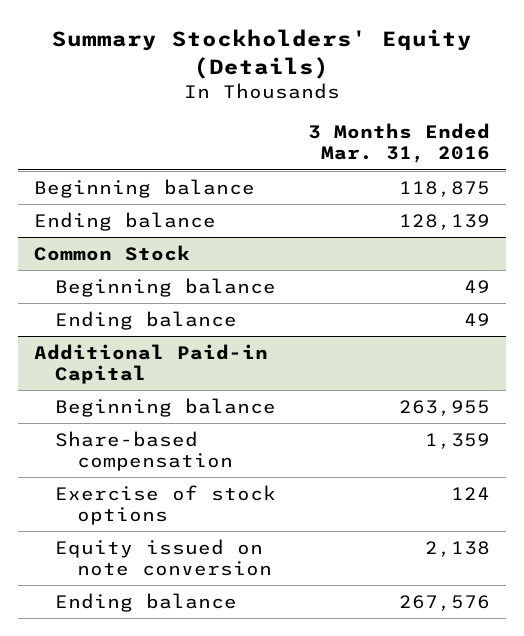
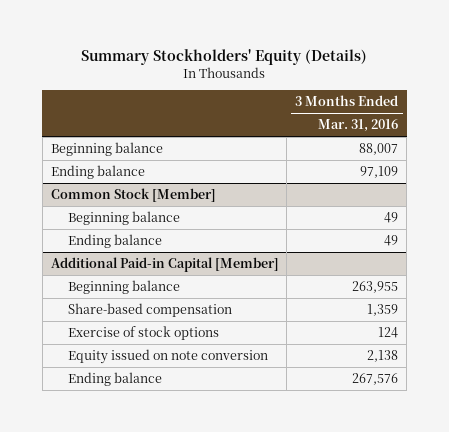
[399,180,491,197] 118,875 -> [359,142,399,155] 88,007
[399,213,491,230] 128,139 -> [360,165,399,178] 97,109
[34,244,191,261] Common Stock -> [50,187,216,202] Common Stock [Member]
[34,343,269,384] Additional Paid-in Capital -> [50,256,279,272] Additional Paid-in Capital [Member]

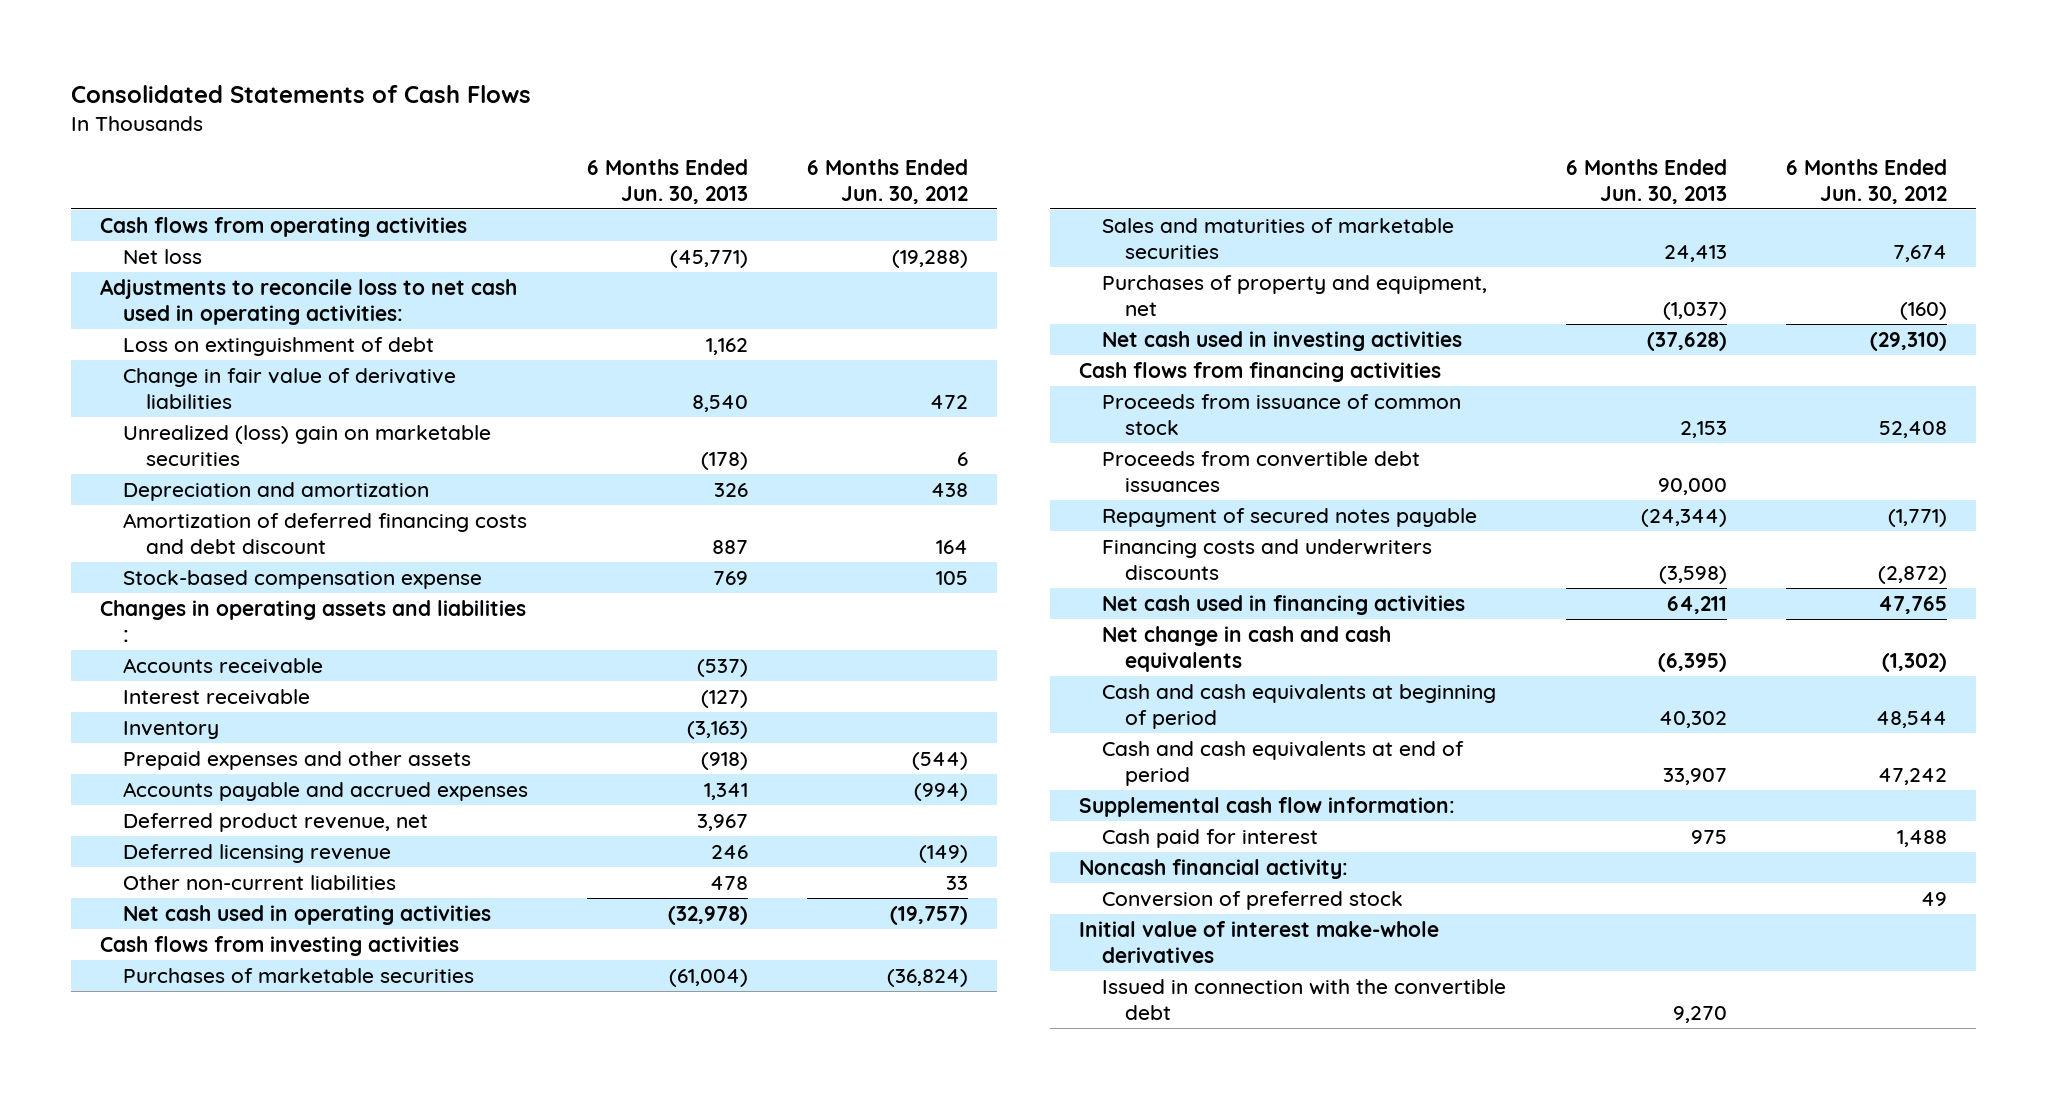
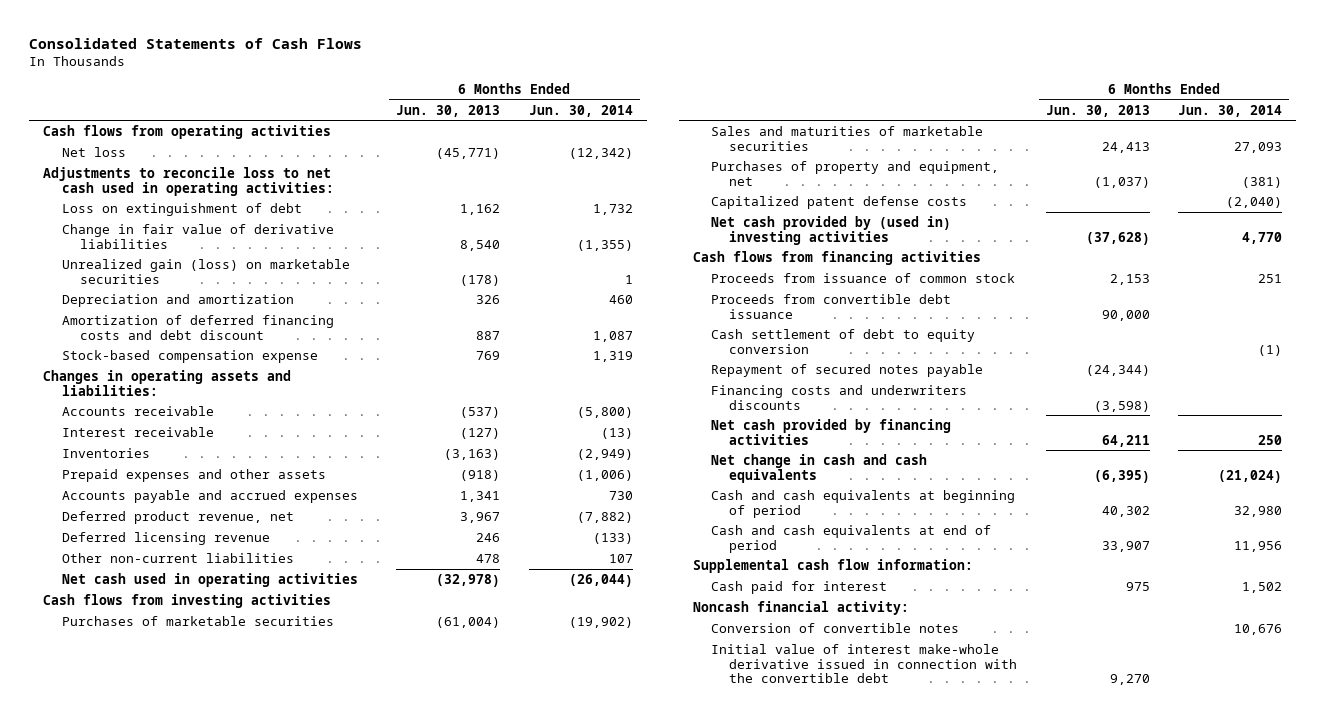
[807,159,969,204] 6 Months Ended Jun. 30, 2012 -> none
none -> [528,104,633,117] Jun. 30, 2014
[123,425,492,466] Unrealized (loss) gain on marketable securities -> [61,258,350,284] Unrealized gain (loss) on marketable securities
[100,600,527,642] Changes in operating assets and liabilities : -> [43,369,292,396] Changes in operating assets and liabilities:
[123,721,220,740] Inventory -> [61,447,150,458] Inventories
none -> [711,195,968,209] Capitalized patent defense costs
[1102,331,1463,352] Net cash used in investing activities -> [711,215,952,245] Net cash provided by (used in) investing activities
[1102,451,1421,492] Proceeds from convertible debt issuances -> [711,293,952,319] Proceeds from convertible debt issuance
none -> [711,328,976,354] Cash settlement of debt to equity conversion
[1102,595,1466,616] Net cash used in financing activities -> [711,418,952,445] Net cash provided by financing activities
[1102,891,1404,911] Conversion of preferred stock -> none
[1079,921,1440,963] Initial value of interest make-whole derivatives -> none
none -> [711,622,960,633] Conversion of convertible notes
[1102,979,1507,1020] Issued in connection with the convertible debt -> [711,643,1018,684] Initial value of interest make-whole derivative issued in connection with the convertible debt

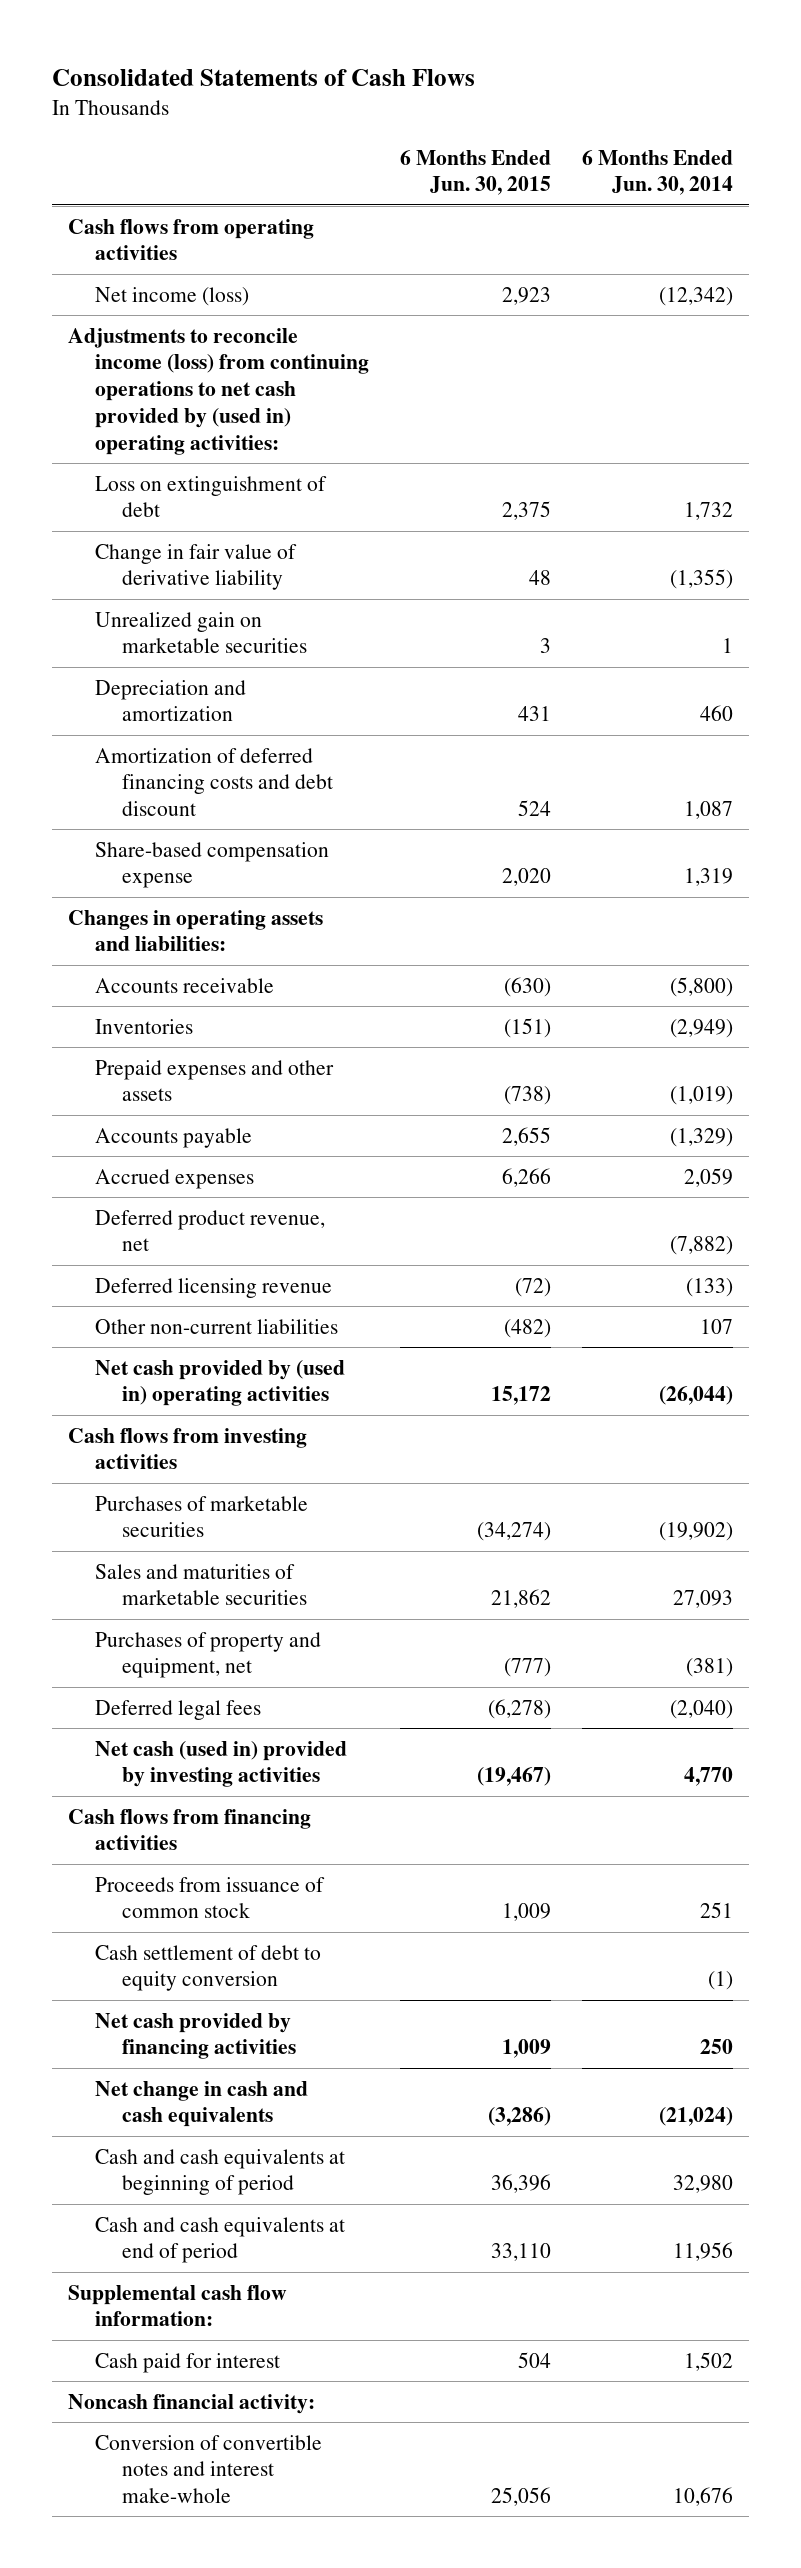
[396,104,501,117] Jun. 30, 2013 -> none
none -> [400,149,552,196] 6 Months Ended Jun. 30, 2015
[61,146,126,157] Net loss -> [94,286,249,306] Net income (loss)
[43,166,334,196] Adjustments to reconcile loss to net cash used in operating activities: -> [67,327,369,455] Adjustments to reconcile income (loss) from continuing operations to net cash provided by (used in) operating activities:
[61,223,334,249] Change in fair value of derivative liabilities -> [94,543,297,591] Change in fair value of derivative liability
[61,258,350,284] Unrealized gain (loss) on marketable securities -> [94,611,308,654] Unrealized gain on marketable securities
[61,349,318,363] Stock-based compensation expense -> [94,841,329,889] Share-based compensation expense
[61,426,214,437] Interest receivable -> none
[61,489,358,503] Accounts payable and accrued expenses -> none
[576,469,633,481] (1,006) -> [670,1086,734,1106] (1,019)
none -> [94,1127,252,1148] Accounts payable
none -> [94,1168,254,1189] Accrued expenses
[61,572,358,587] Net cash used in operating activities -> [94,1359,345,1407] Net cash provided by (used in) operating activities
[711,195,968,209] Capitalized patent defense costs -> [94,1699,261,1720] Deferred legal fees
[711,215,952,245] Net cash provided by (used in) investing activities -> [94,1740,347,1788] Net cash (used in) provided by investing activities
[711,293,952,319] Proceeds from convertible debt issuance -> none
[711,363,984,377] Repayment of secured notes payable -> none
[711,384,968,410] Financing costs and underwriters discounts -> none
[711,643,1018,684] Initial value of interest make-whole derivative issued in connection with the convertible debt -> none
[711,622,960,633] Conversion of convertible notes -> [94,2434,322,2504] Conversion of convertible notes and interest make-whole

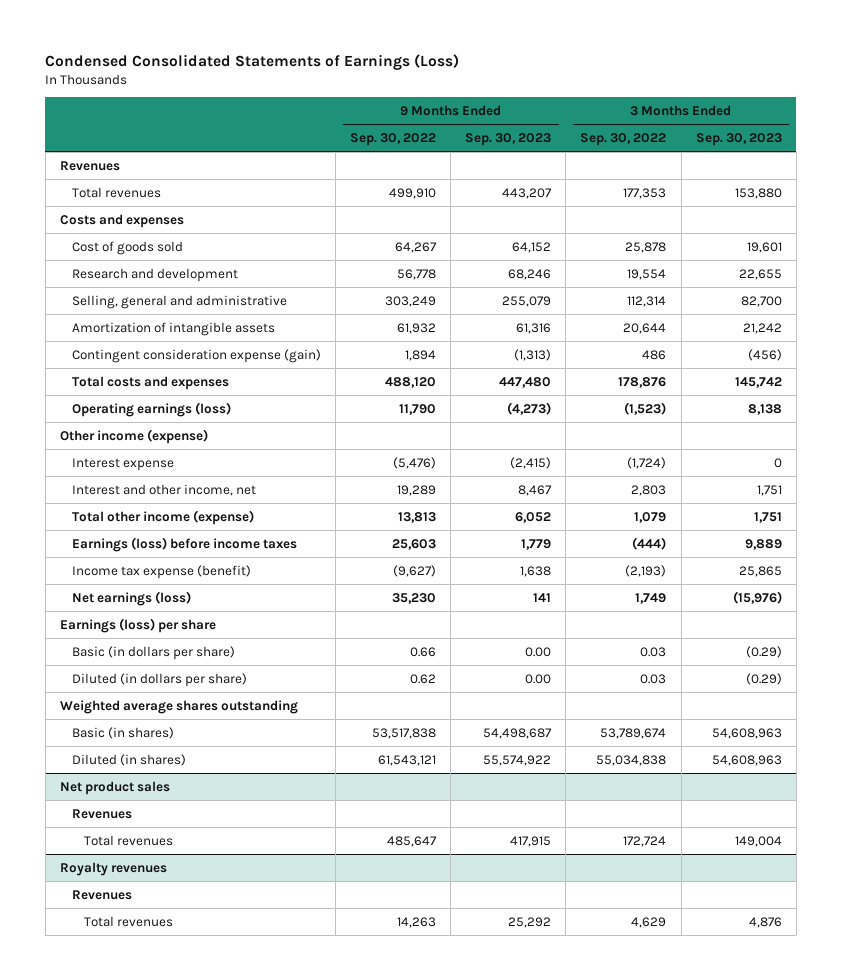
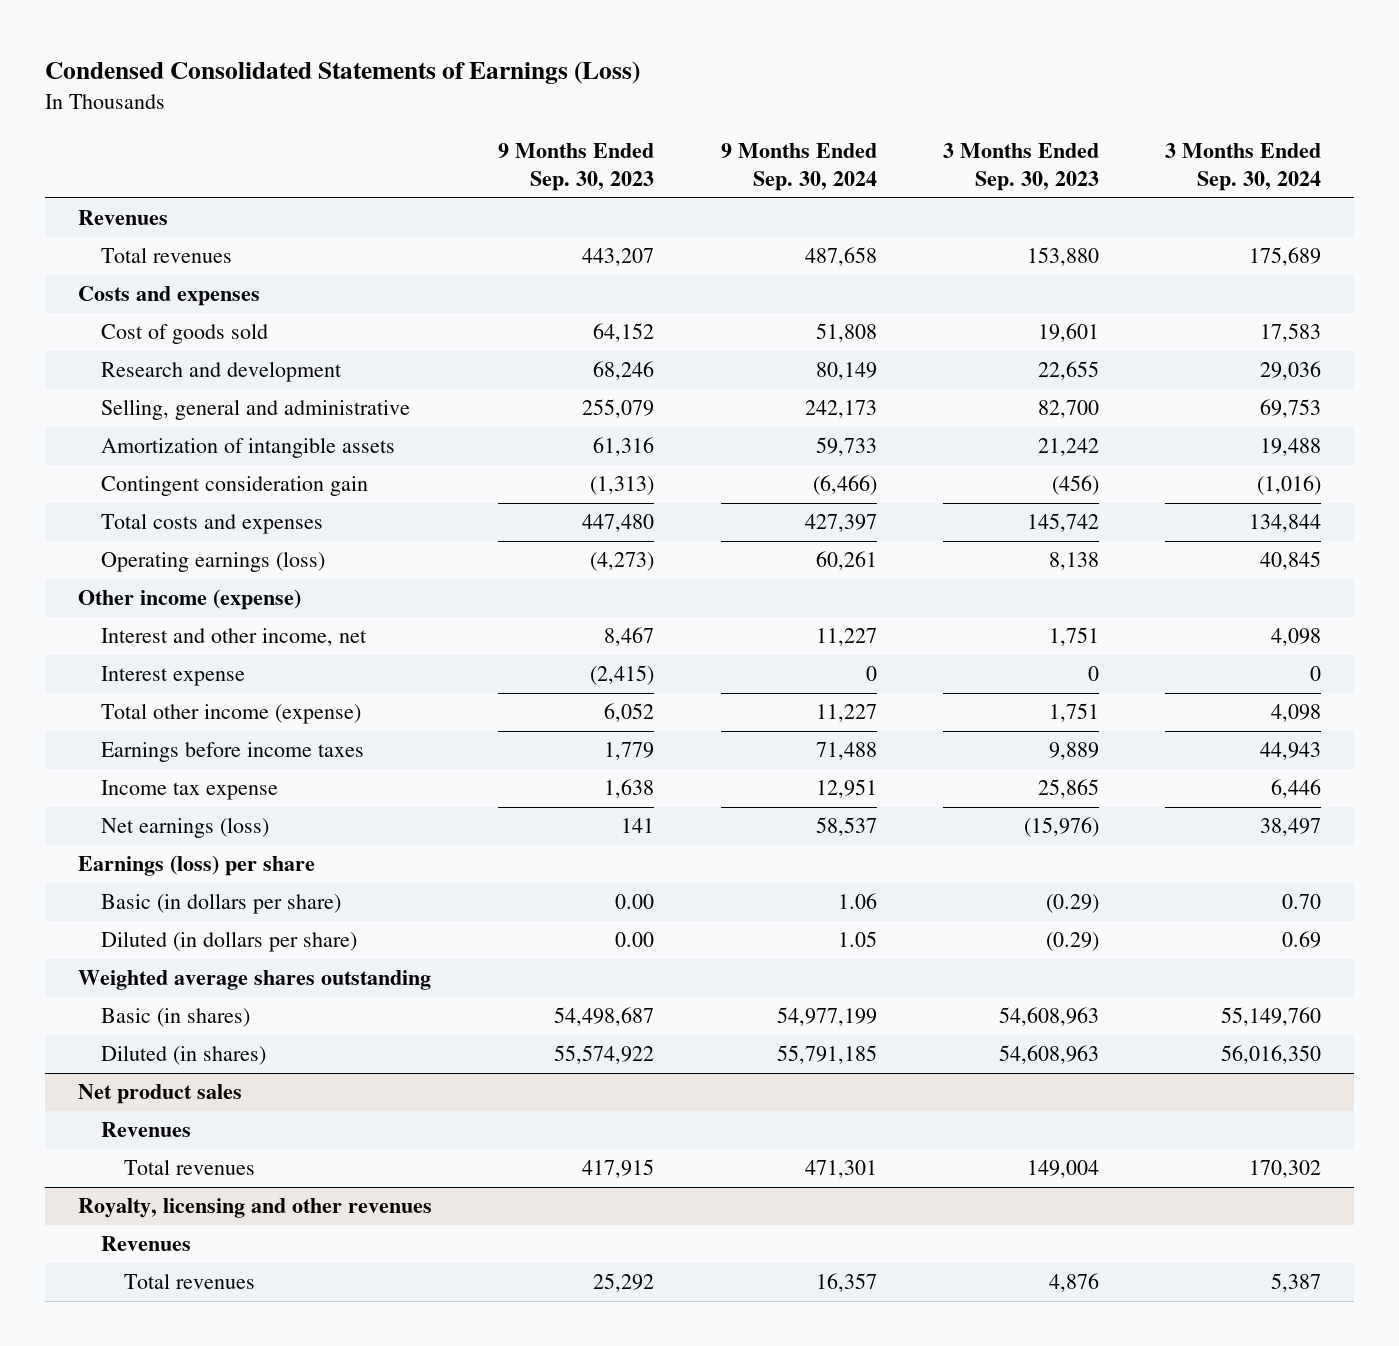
[350,133,437,147] Sep. 30, 2022 -> none
[580,133,667,147] Sep. 30, 2022 -> none
none -> [720,142,877,192] 9 Months Ended Sep. 30, 2024
none -> [1164,142,1321,192] 3 Months Ended Sep. 30, 2024
[71,348,321,363] Contingent consideration expense (gain) -> [101,476,369,497] Contingent consideration gain
[71,457,174,471] Interest expense -> [101,666,246,687] Interest expense
[71,536,297,552] Earnings (loss) before income taxes -> [101,742,365,763] Earnings before income taxes
[71,564,251,579] Income tax expense (benefit) -> [101,780,279,801] Income tax expense
[59,861,167,876] Royalty revenues -> none
none -> [78,1198,433,1219] Royalty, licensing and other revenues

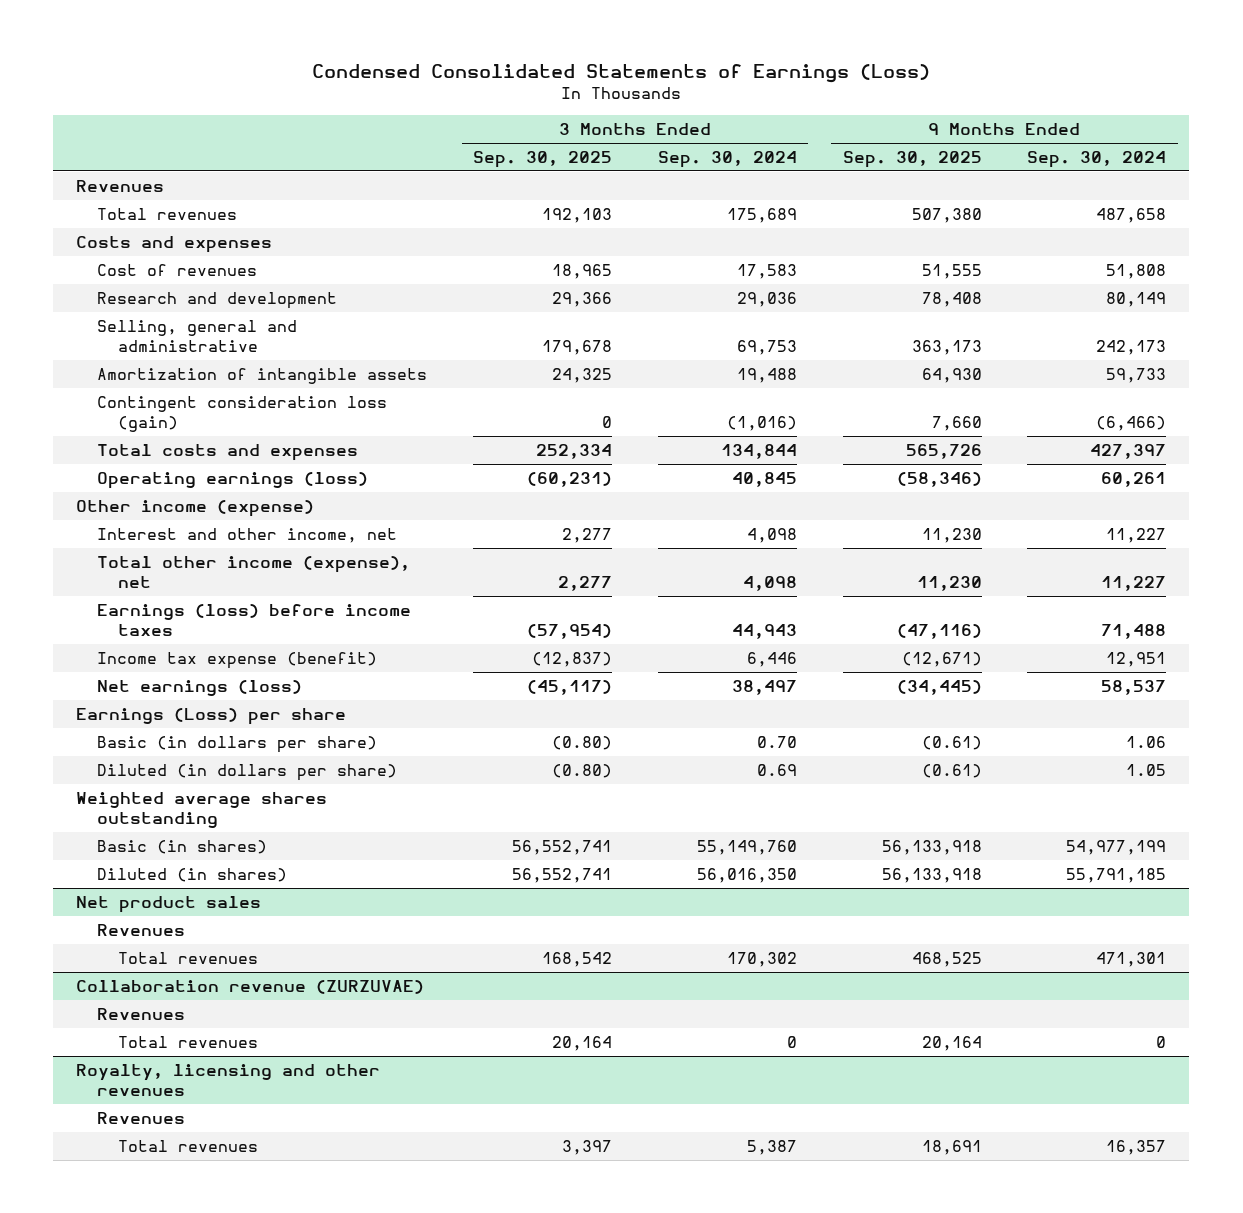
[498,142,655,192] 9 Months Ended Sep. 30, 2023 -> none
[942,142,1099,192] 3 Months Ended Sep. 30, 2023 -> none
none -> [472,150,612,168] Sep. 30, 2025
none -> [842,150,982,168] Sep. 30, 2025
[101,323,269,345] Cost of goods sold -> [97,263,258,276] Cost of revenues
[101,476,369,497] Contingent consideration gain -> [97,395,388,433] Contingent consideration loss (gain)
[101,666,246,687] Interest expense -> none
[101,703,362,725] Total other income (expense) -> [97,555,411,589] Total other income (expense), net
[101,742,365,763] Earnings before income taxes -> [97,603,412,637] Earnings (loss) before income taxes
[101,780,279,801] Income tax expense -> [97,651,378,669] Income tax expense (benefit)
[78,855,316,877] Earnings (loss) per share -> [76,707,347,725] Earnings (Loss) per share
none -> [76,979,425,994] Collaboration revenue (ZURZUVAE)
none -> [97,1007,186,1020] Revenues
none -> [118,1035,259,1048] Total revenues

